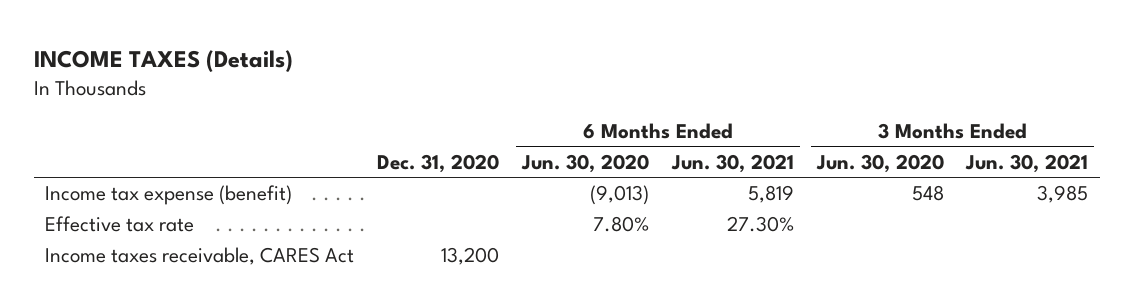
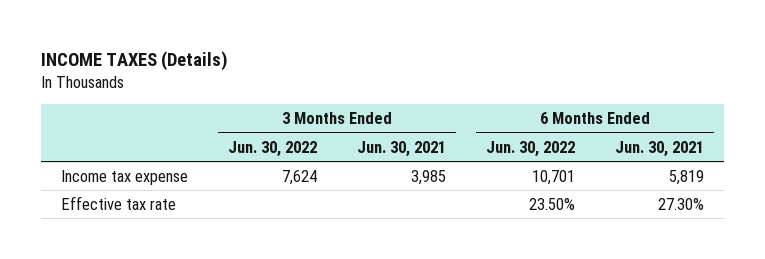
[377,153,500,173] Dec. 31, 2020 -> none
[521,153,650,173] Jun. 30, 2020 -> none
[815,153,944,173] Jun. 30, 2020 -> none
none -> [227,140,317,157] Jun. 30, 2022
none -> [485,140,575,157] Jun. 30, 2022
[45,185,293,206] Income tax expense (benefit) -> [60,169,188,185] Income tax expense
[45,247,355,266] Income taxes receivable, CARES Act -> none

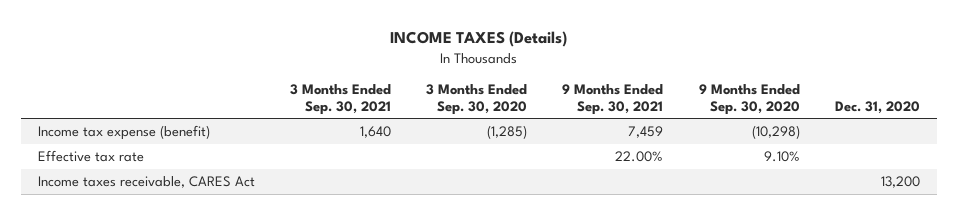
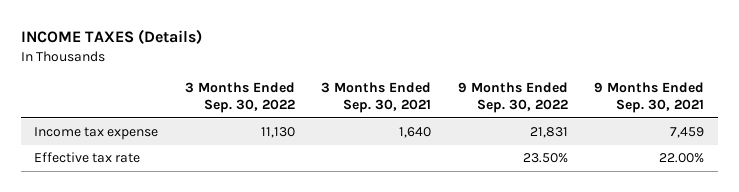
[426,84,528,115] 3 Months Ended Sep. 30, 2020 -> none
[698,84,800,115] 9 Months Ended Sep. 30, 2020 -> none
[834,100,920,114] Dec. 31, 2020 -> none
none -> [184,82,295,114] 3 Months Ended Sep. 30, 2022
none -> [457,82,568,114] 9 Months Ended Sep. 30, 2022
[38,125,211,141] Income tax expense (benefit) -> [34,127,159,141] Income tax expense
[38,176,256,189] Income taxes receivable, CARES Act -> none

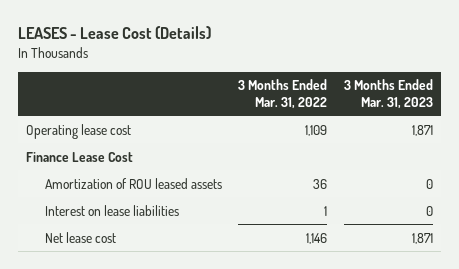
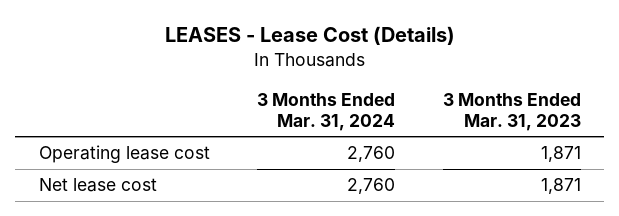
[238,79,328,109] 3 Months Ended Mar. 31, 2022 -> none
none -> [257,92,396,131] 3 Months Ended Mar. 31, 2024
[26,151,134,162] Finance Lease Cost -> none
[45,177,223,189] Amortization of ROU leased assets -> none
[45,204,180,216] Interest on lease liabilities -> none

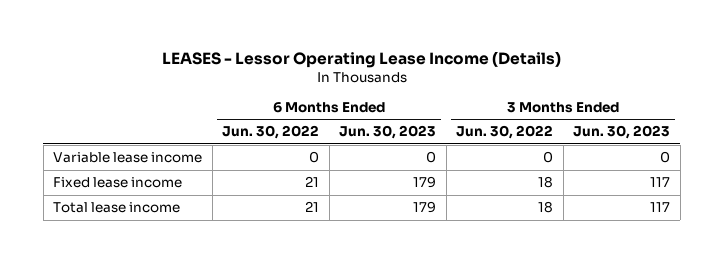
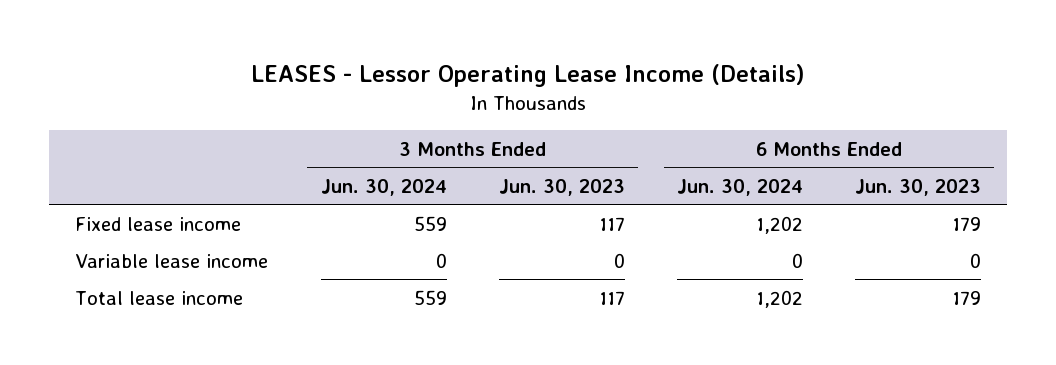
[222,125,320,140] Jun. 30, 2022 -> none
[456,125,554,140] Jun. 30, 2022 -> none
none -> [320,178,447,196] Jun. 30, 2024
none -> [676,178,803,196] Jun. 30, 2024
[53,152,203,164] Variable lease income -> [75,253,269,268] Variable lease income

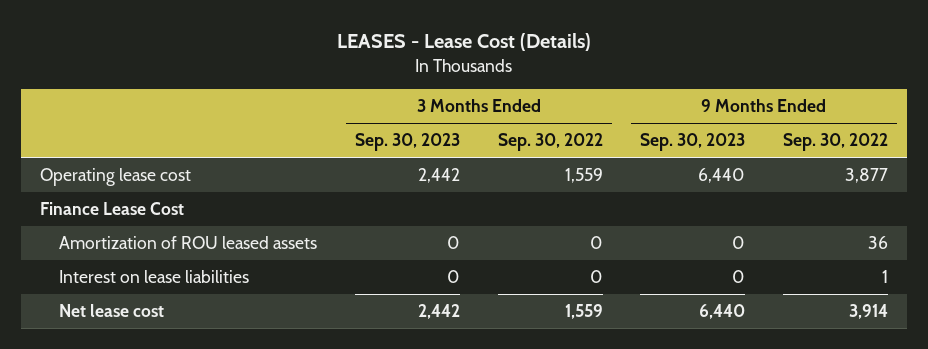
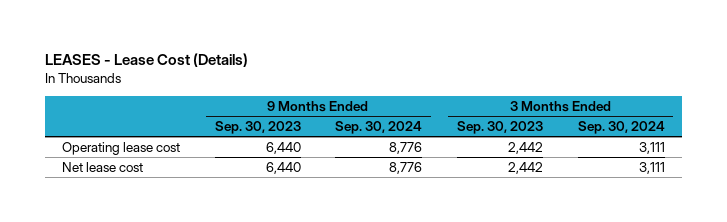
[497,133,603,152] Sep. 30, 2022 -> none
[782,133,888,152] Sep. 30, 2022 -> none
none -> [335,121,423,135] Sep. 30, 2024
none -> [577,121,665,135] Sep. 30, 2024
[39,202,184,216] Finance Lease Cost -> none
[59,236,318,250] Amortization of ROU leased assets -> none
[59,270,250,284] Interest on lease liabilities -> none

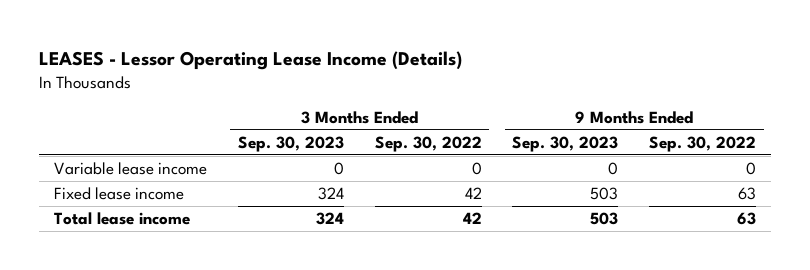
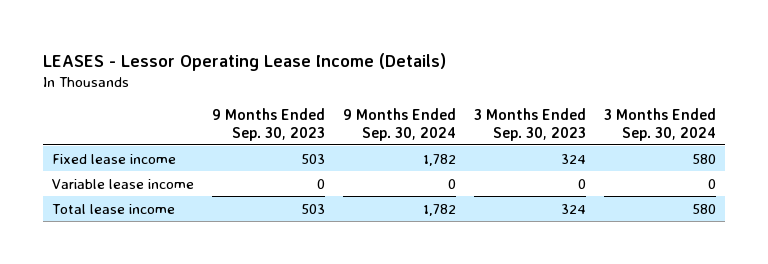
[374,135,482,152] Sep. 30, 2022 -> none
[649,135,757,152] Sep. 30, 2022 -> none
none -> [343,108,457,141] 9 Months Ended Sep. 30, 2024
none -> [604,108,717,141] 3 Months Ended Sep. 30, 2024
[54,162,208,176] Variable lease income -> [52,178,195,189] Variable lease income

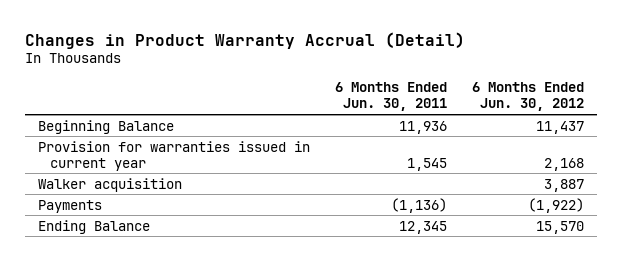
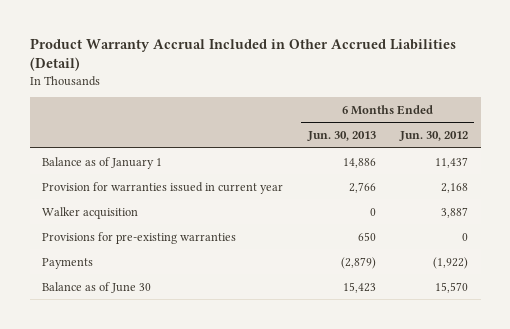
[24,31,465,49] Changes in Product Warranty Accrual (Detail) -> [29,37,456,72] Product Warranty Accrual Included in Other Accrued Liabilities (Detail)
[334,82,447,112] 6 Months Ended Jun. 30, 2011 -> none
none -> [306,131,376,142] Jun. 30, 2013
[37,119,174,134] Beginning Balance -> [41,156,162,169] Balance as of January 1
none -> [41,231,236,244] Provisions for pre-existing warranties
[37,219,150,234] Ending Balance -> [41,281,151,293] Balance as of June 30

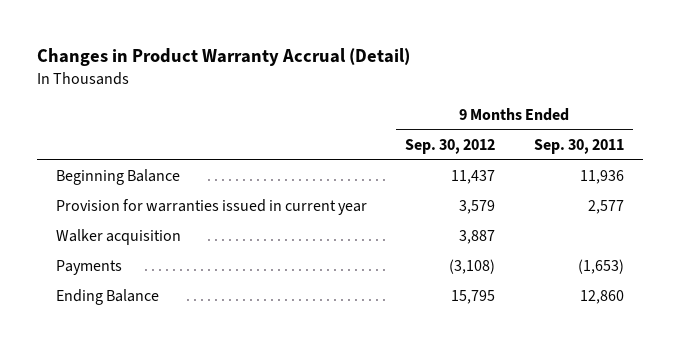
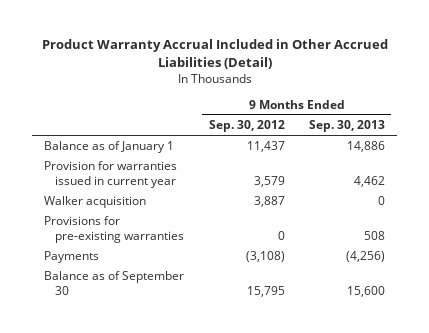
[36,47,410,66] Changes in Product Warranty Accrual (Detail) -> [41,39,388,70] Product Warranty Accrual Included in Other Accrued Liabilities (Detail)
[533,139,624,155] Sep. 30, 2011 -> none
none -> [309,120,386,133] Sep. 30, 2013
[55,169,180,186] Beginning Balance -> [43,141,174,154] Balance as of January 1
none -> [43,216,184,243] Provisions for pre-existing warranties
[55,289,159,306] Ending Balance -> [43,271,184,295] Balance as of September 30

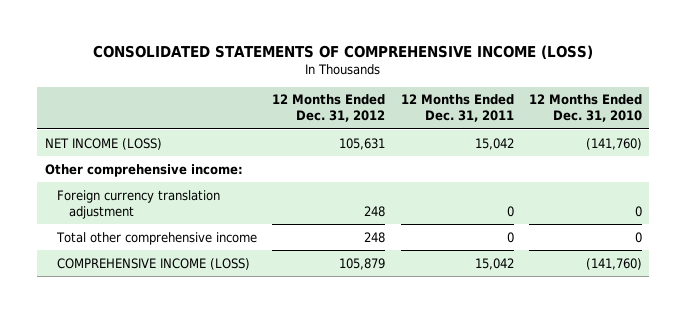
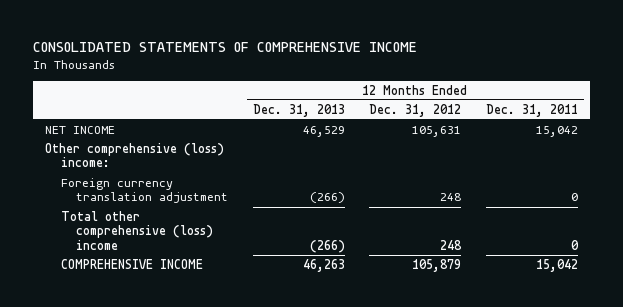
[93,44,594,59] CONSOLIDATED STATEMENTS OF COMPREHENSIVE INCOME (LOSS) -> [32,41,417,52] CONSOLIDATED STATEMENTS OF COMPREHENSIVE INCOME
[528,94,642,123] 12 Months Ended Dec. 31, 2010 -> none
none -> [252,103,345,117] Dec. 31, 2013
[44,137,162,150] NET INCOME (LOSS) -> [44,125,115,134] NET INCOME
[44,163,243,177] Other comprehensive income: -> [44,142,224,168] Other comprehensive (loss) income:
[56,231,258,245] Total other comprehensive income -> [60,210,214,251] Total other comprehensive (loss) income
[57,257,251,270] COMPREHENSIVE INCOME (LOSS) -> [60,258,203,269] COMPREHENSIVE INCOME

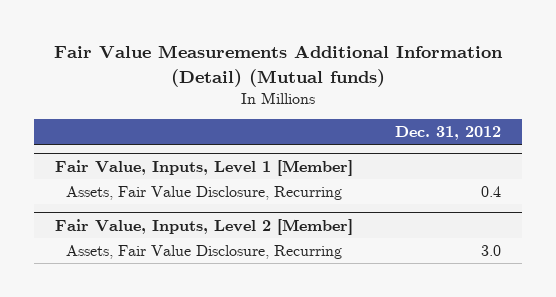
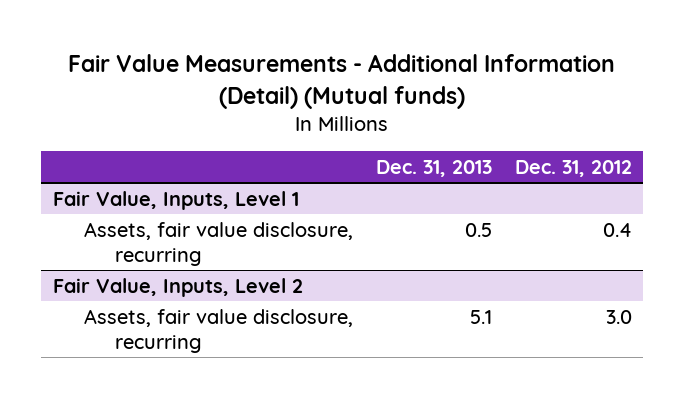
[54,45,504,87] Fair Value Measurements Additional Information (Detail) (Mutual funds) -> [68,54,616,109] Fair Value Measurements - Additional Information (Detail) (Mutual funds)
none -> [375,159,492,177] Dec. 31, 2013
[55,159,354,176] Fair Value, Inputs, Level 1 [Member] -> [52,190,299,210] Fair Value, Inputs, Level 1
[66,185,343,200] Assets, Fair Value Disclosure, Recurring -> [83,221,353,266] Assets, fair value disclosure, recurring
[55,218,354,235] Fair Value, Inputs, Level 2 [Member] -> [52,277,303,297] Fair Value, Inputs, Level 2
[66,244,343,259] Assets, Fair Value Disclosure, Recurring -> [83,308,353,353] Assets, fair value disclosure, recurring

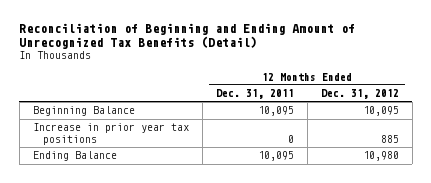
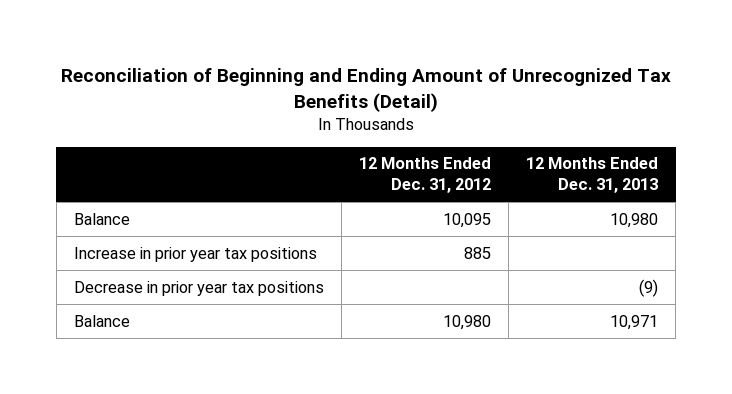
[215,89,294,100] Dec. 31, 2011 -> none
none -> [526,157,659,194] 12 Months Ended Dec. 31, 2013
[32,106,135,117] Beginning Balance -> [73,212,130,225] Balance
none -> [73,280,324,296] Decrease in prior year tax positions
[32,151,117,162] Ending Balance -> [73,314,130,327] Balance

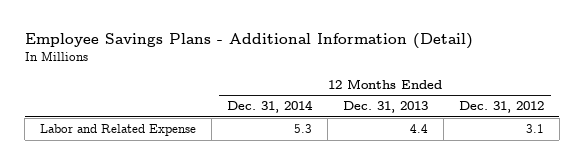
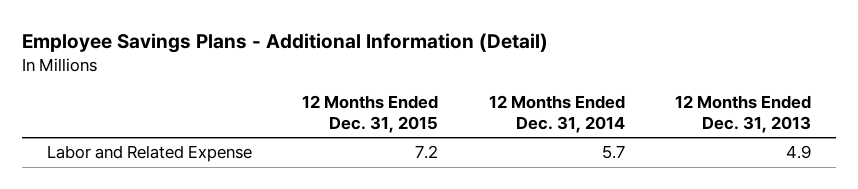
[458,101,544,114] Dec. 31, 2012 -> none
none -> [302,94,439,133] 12 Months Ended Dec. 31, 2015
[293,124,312,134] 5.3 -> [601,145,625,160] 5.7
[409,124,428,134] 4.4 -> [786,145,812,160] 4.9

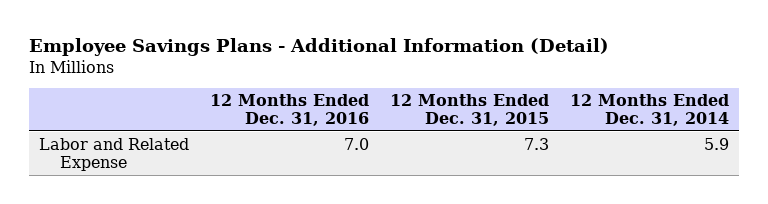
[675,94,812,133] 12 Months Ended Dec. 31, 2013 -> none
none -> [209,94,369,127] 12 Months Ended Dec. 31, 2016
[415,145,439,160] 7.2 -> [523,137,549,150] 7.3
[601,145,625,160] 5.7 -> [703,137,729,150] 5.9

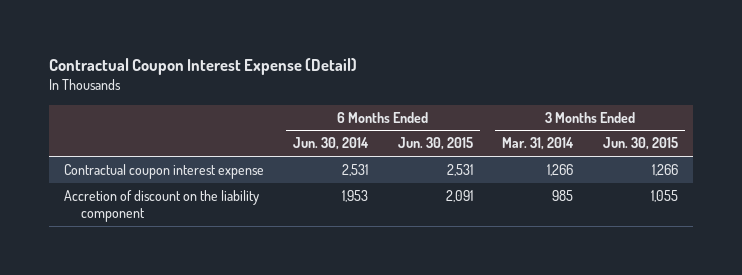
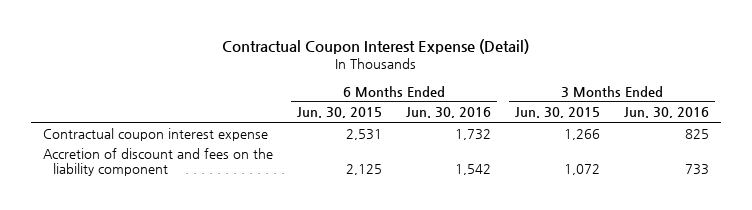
[293,137,370,151] Jun. 30, 2014 -> none
[502,137,575,151] Mar. 31, 2014 -> none
none -> [406,107,492,119] Jun. 30, 2016
none -> [624,107,710,119] Jun. 30, 2016
[64,190,260,223] Accretion of discount on the liability component -> [43,147,274,177] Accretion of discount and fees on the liability component
[445,190,473,203] 2,091 -> [346,164,383,176] 2,125
[650,190,678,203] 1,055 -> [564,164,601,176] 1,072

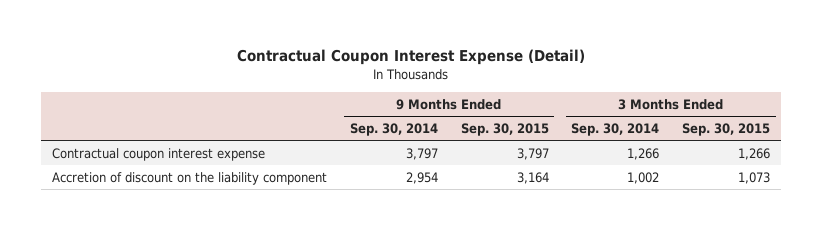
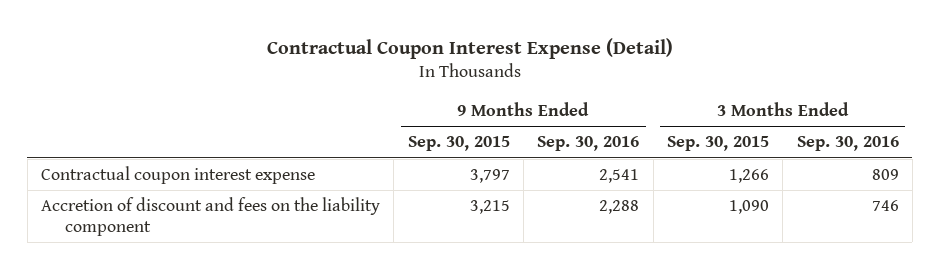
[349,123,438,137] Sep. 30, 2014 -> none
[571,123,660,137] Sep. 30, 2014 -> none
none -> [537,136,640,152] Sep. 30, 2016
none -> [796,136,899,152] Sep. 30, 2016
[52,171,328,185] Accretion of discount on the liability component -> [41,197,381,236] Accretion of discount and fees on the liability component
[516,171,549,184] 3,164 -> [469,200,510,215] 3,215
[738,171,771,184] 1,073 -> [728,200,769,215] 1,090

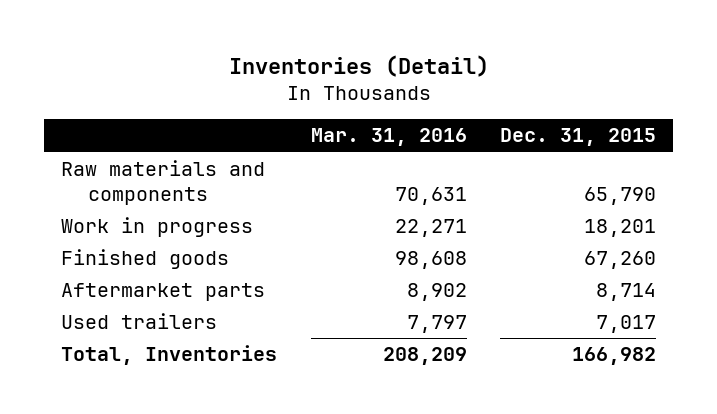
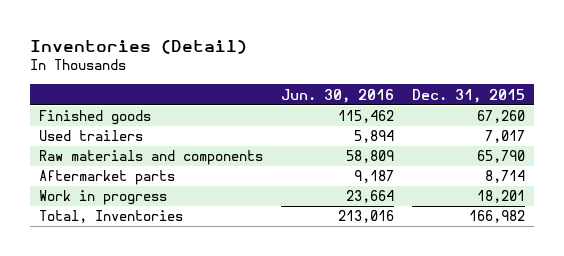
[310,128,467,147] Mar. 31, 2016 -> none
none -> [281,88,395,103] Jun. 30, 2016
[60,160,265,205] Raw materials and components -> [39,150,264,166] Raw materials and components
[60,283,265,302] Aftermarket parts -> [39,170,176,186] Aftermarket parts
[60,217,253,238] Work in progress -> [39,190,168,206] Work in progress

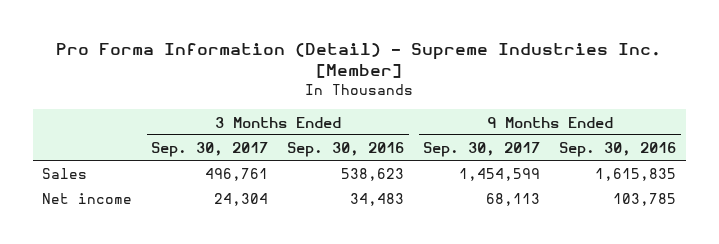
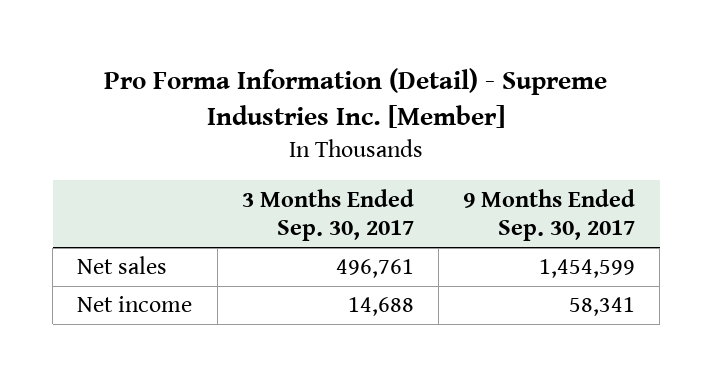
[287,141,405,157] Sep. 30, 2016 -> none
[559,141,677,157] Sep. 30, 2016 -> none
[42,168,88,180] Sales -> [77,256,168,275] Net sales
[214,193,269,207] 24,304 -> [347,297,414,317] 14,688
[486,193,541,207] 68,113 -> [569,297,636,317] 58,341

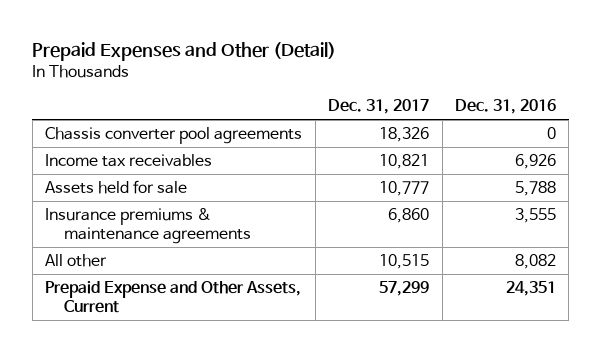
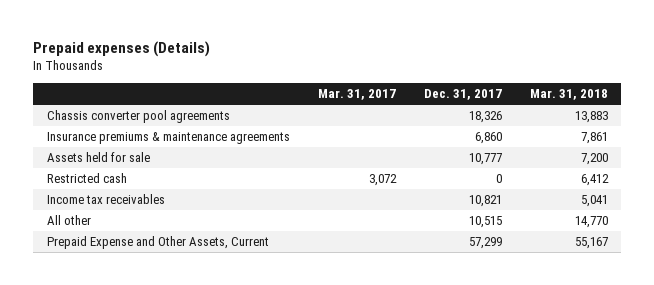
[32,42,337,62] Prepaid Expenses and Other (Detail) -> [32,40,210,57] Prepaid expenses (Details)
[455,99,557,115] Dec. 31, 2016 -> none
none -> [317,89,396,101] Mar. 31, 2017
none -> [529,89,608,101] Mar. 31, 2018
[45,180,188,195] Assets held for sale -> [46,152,150,163] Assets held for sale
none -> [46,173,127,184] Restricted cash
[45,154,213,168] Income tax receivables -> [46,194,165,205] Income tax receivables

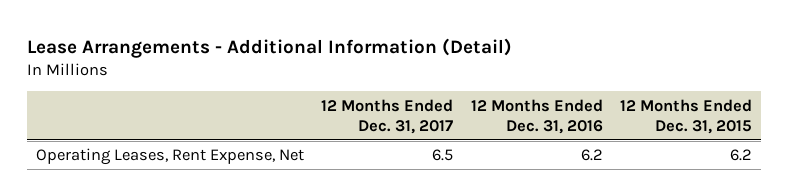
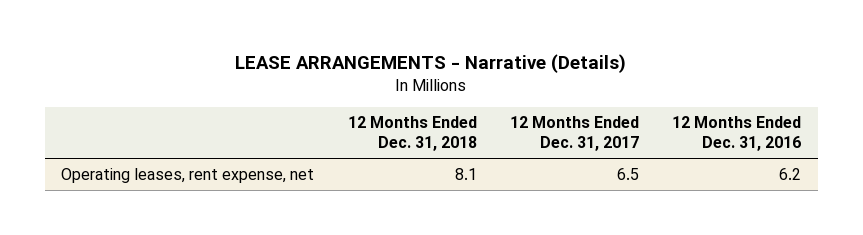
[27,37,513,58] Lease Arrangements - Additional Information (Detail) -> [235,54,627,74] LEASE ARRANGEMENTS - Narrative (Details)
[620,98,753,134] 12 Months Ended Dec. 31, 2015 -> none
none -> [347,115,477,152] 12 Months Ended Dec. 31, 2018
[35,148,304,166] Operating Leases, Rent Expense, Net -> [61,168,315,184] Operating leases, rent expense, net

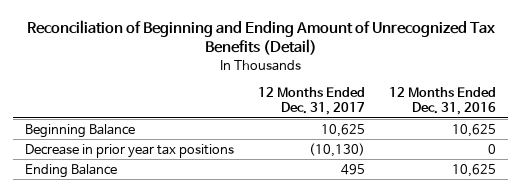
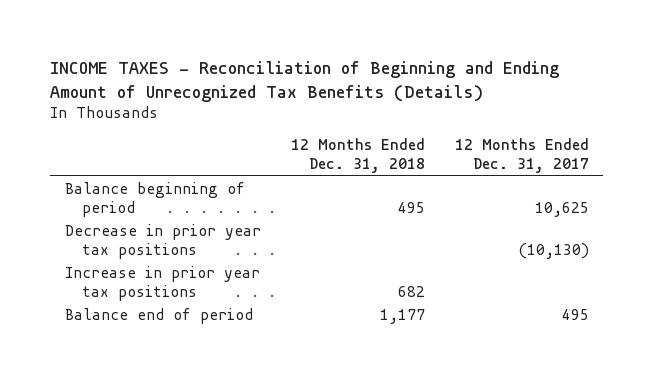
[26,19,495,56] Reconciliation of Beginning and Ending Amount of Unrecognized Tax Benefits (Detail) -> [50,60,560,102] INCOME TAXES - Reconciliation of Beginning and Ending Amount of Unrecognized Tax Benefits (Details)
[389,86,497,116] 12 Months Ended Dec. 31, 2016 -> none
none -> [290,138,425,174] 12 Months Ended Dec. 31, 2018
[25,123,136,138] Beginning Balance -> [65,181,246,217] Balance beginning of period
none -> [65,265,261,301] Increase in prior year tax positions
[25,163,118,178] Ending Balance -> [65,307,254,324] Balance end of period

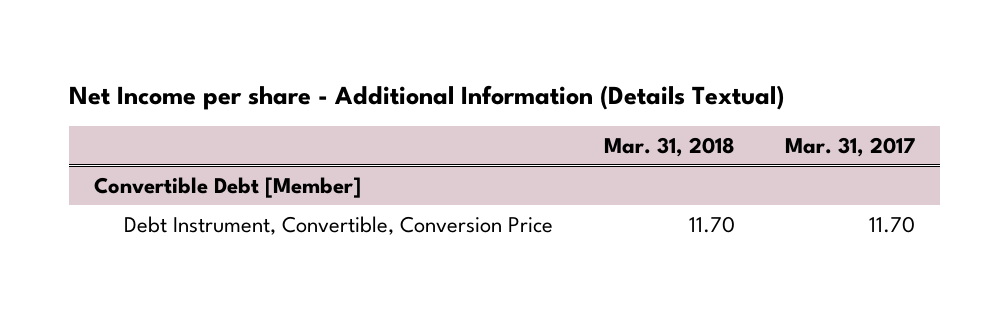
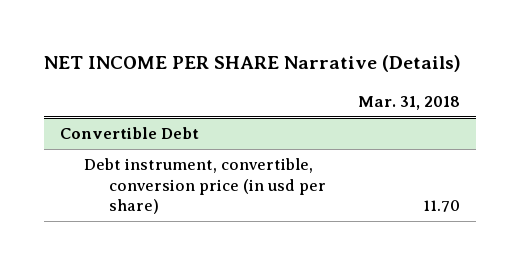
[68,84,784,110] Net Income per share - Additional Information (Details Textual) -> [43,55,461,73] NET INCOME PER SHARE Narrative (Details)
[784,136,915,157] Mar. 31, 2017 -> none
[93,176,361,198] Convertible Debt [Member] -> [59,127,199,140] Convertible Debt
[124,215,554,235] Debt Instrument, Convertible, Conversion Price -> [84,158,327,215] Debt instrument, convertible, conversion price (in usd per share)

